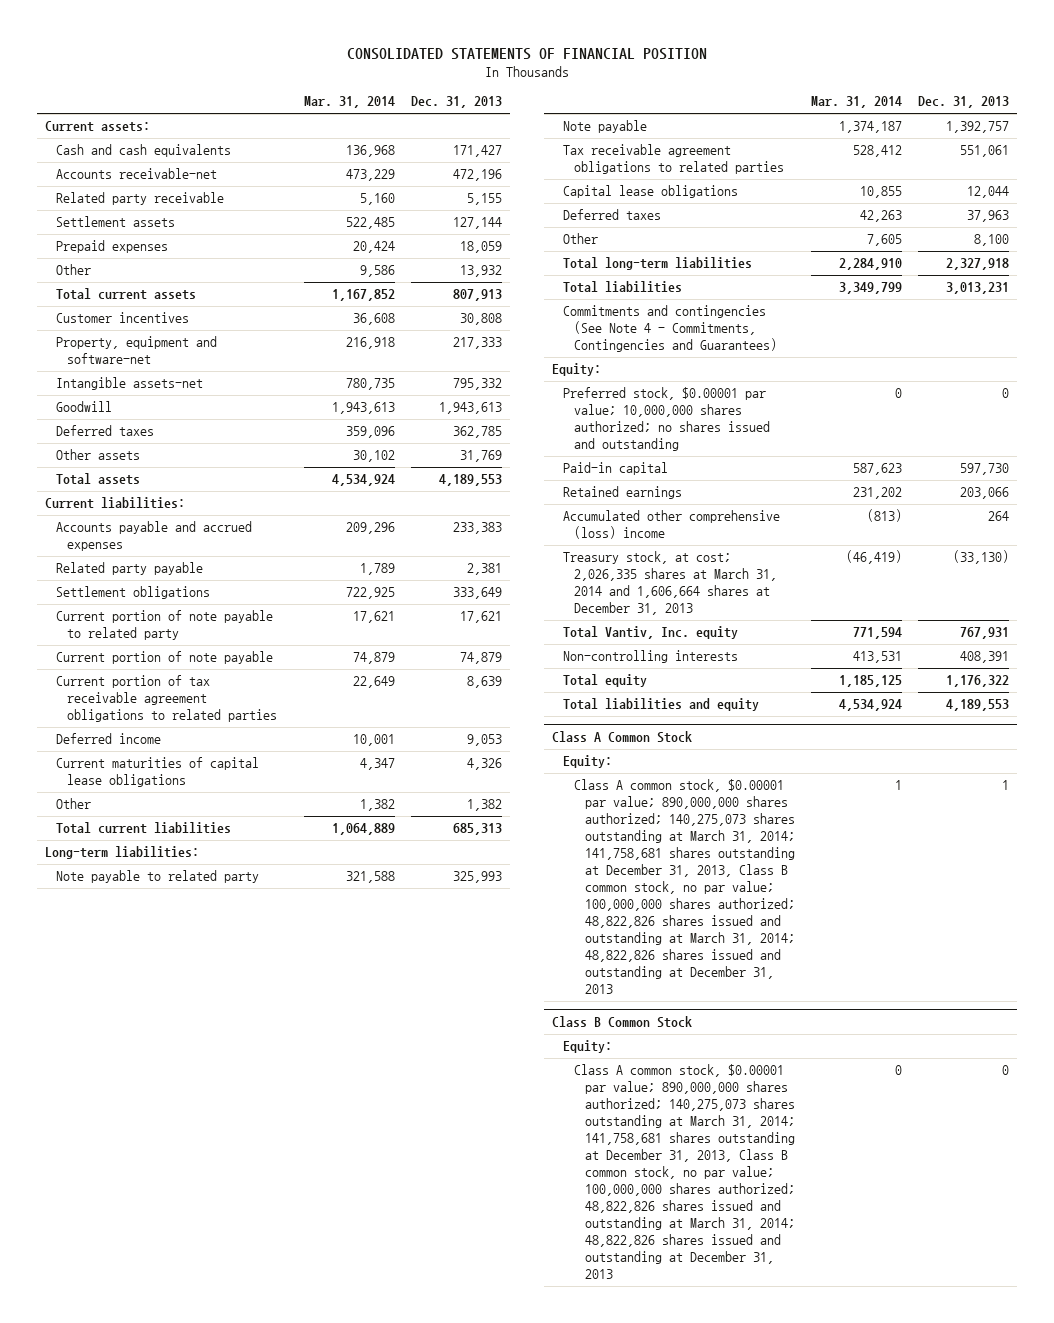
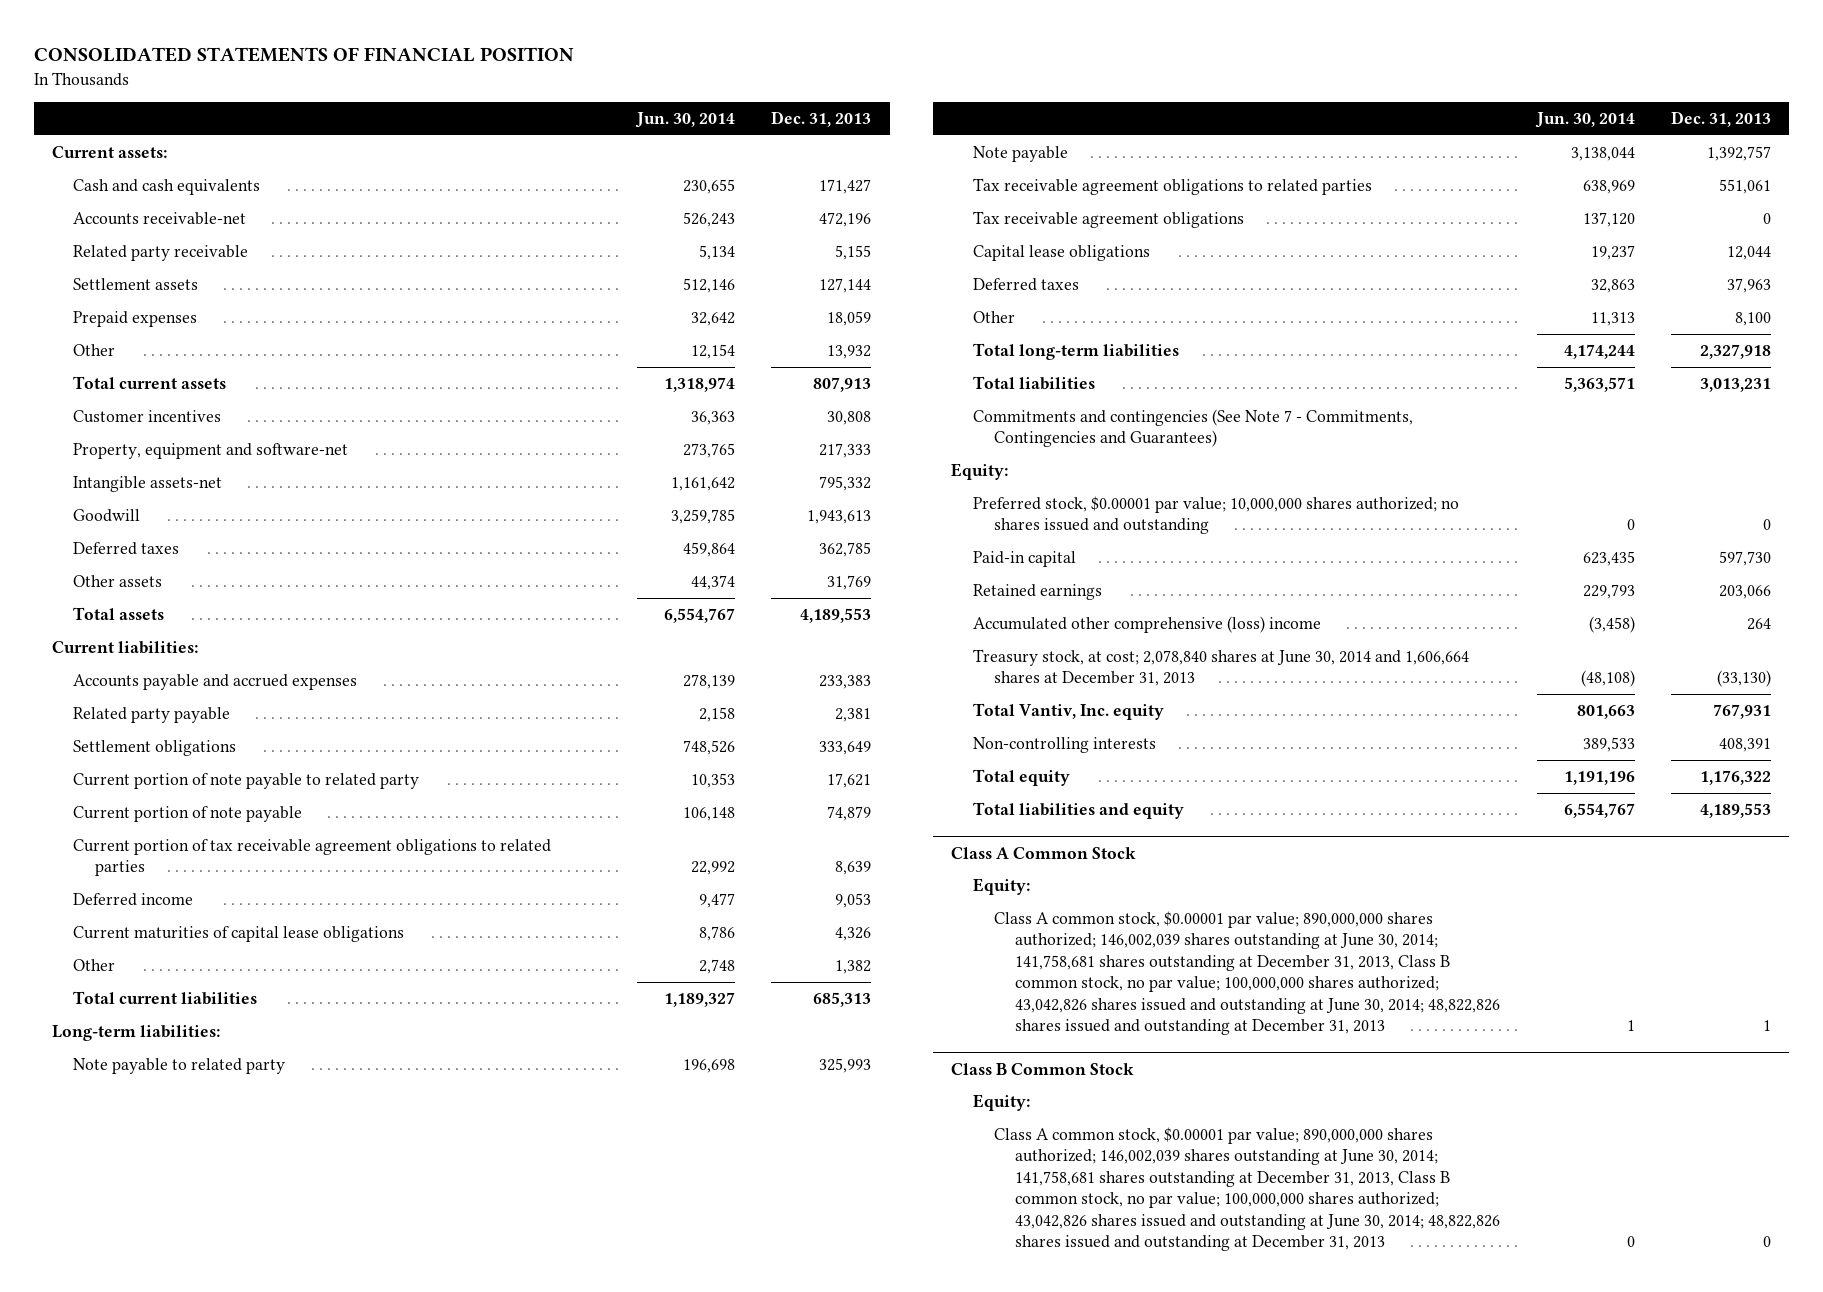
[304,96,396,109] Mar. 31, 2014 -> none
none -> [635,112,736,129] Jun. 30, 2014
none -> [972,210,1244,228] Tax receivable agreement obligations
[562,305,777,353] Commitments and contingencies (See Note 4 - Commitments, Contingencies and Guarantees) -> [972,408,1413,448] Commitments and contingencies (See Note 7 - Commitments, Contingencies and Guarantees)
[562,551,777,616] Treasury stock, at cost; 2,026,335 shares at March 31, 2014 and 1,606,664 shares at December 31, 2013 -> [972,648,1469,687] Treasury stock, at cost; 2,078,840 shares at June 30, 2014 and 1,606,664 shares at December 31, 2013
[573,779,795,995] Class A common stock, $0.00001 par value; 890,000,000 shares authorized; 140,275,073 shares outstanding at March 31, 2014; 141,758,681 shares outstanding at December 31, 2013, Class B common stock, no par value; 100,000,000 shares authorized; 48,822,826 shares issued and outstanding at March 31, 2014; 48,822,826 shares issued and outstanding at December 31, 2013 -> [993,910,1501,1036] Class A common stock, $0.00001 par value; 890,000,000 shares authorized; 146,002,039 shares outstanding at June 30, 2014; 141,758,681 shares outstanding at December 31, 2013, Class B common stock, no par value; 100,000,000 shares authorized; 43,042,826 shares issued and outstanding at June 30, 2014; 48,822,826 shares issued and outstanding at December 31, 2013
[573,1064,795,1280] Class A common stock, $0.00001 par value; 890,000,000 shares authorized; 140,275,073 shares outstanding at March 31, 2014; 141,758,681 shares outstanding at December 31, 2013, Class B common stock, no par value; 100,000,000 shares authorized; 48,822,826 shares issued and outstanding at March 31, 2014; 48,822,826 shares issued and outstanding at December 31, 2013 -> [993,1126,1501,1252] Class A common stock, $0.00001 par value; 890,000,000 shares authorized; 146,002,039 shares outstanding at June 30, 2014; 141,758,681 shares outstanding at December 31, 2013, Class B common stock, no par value; 100,000,000 shares authorized; 43,042,826 shares issued and outstanding at June 30, 2014; 48,822,826 shares issued and outstanding at December 31, 2013

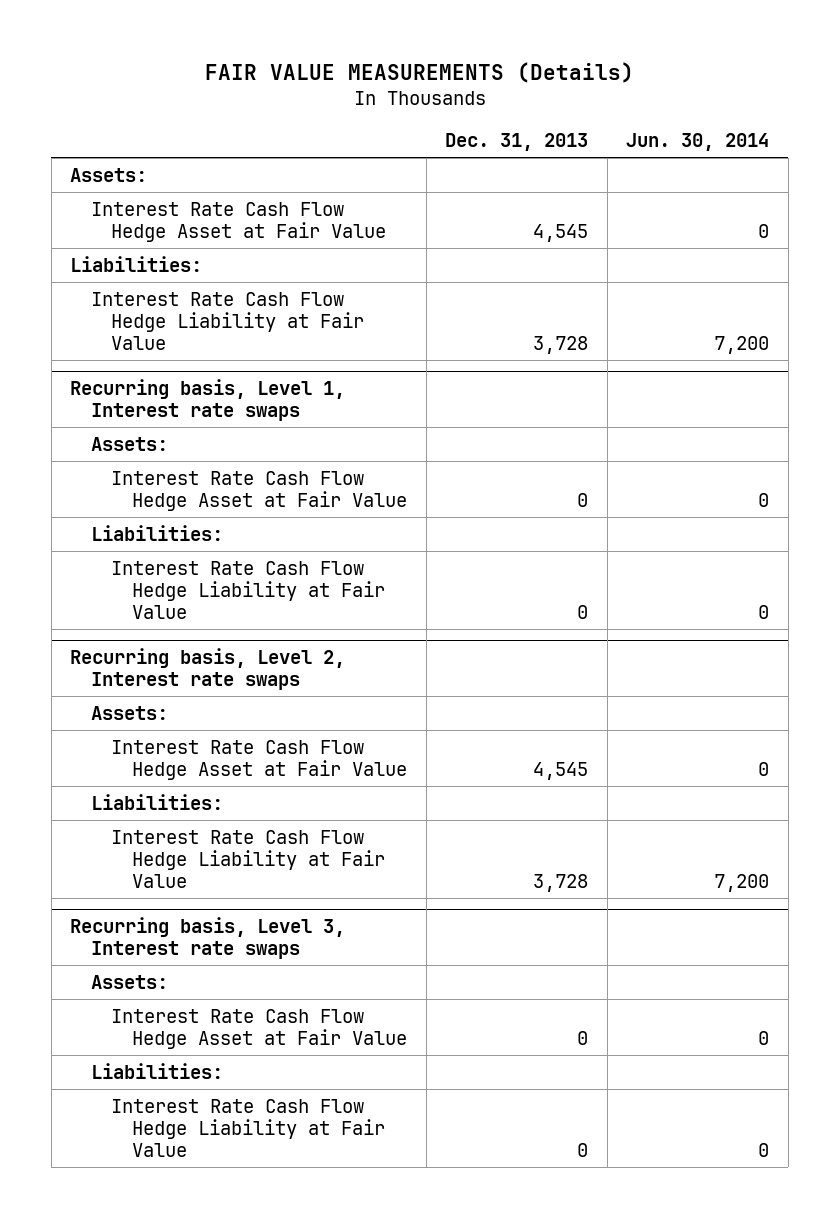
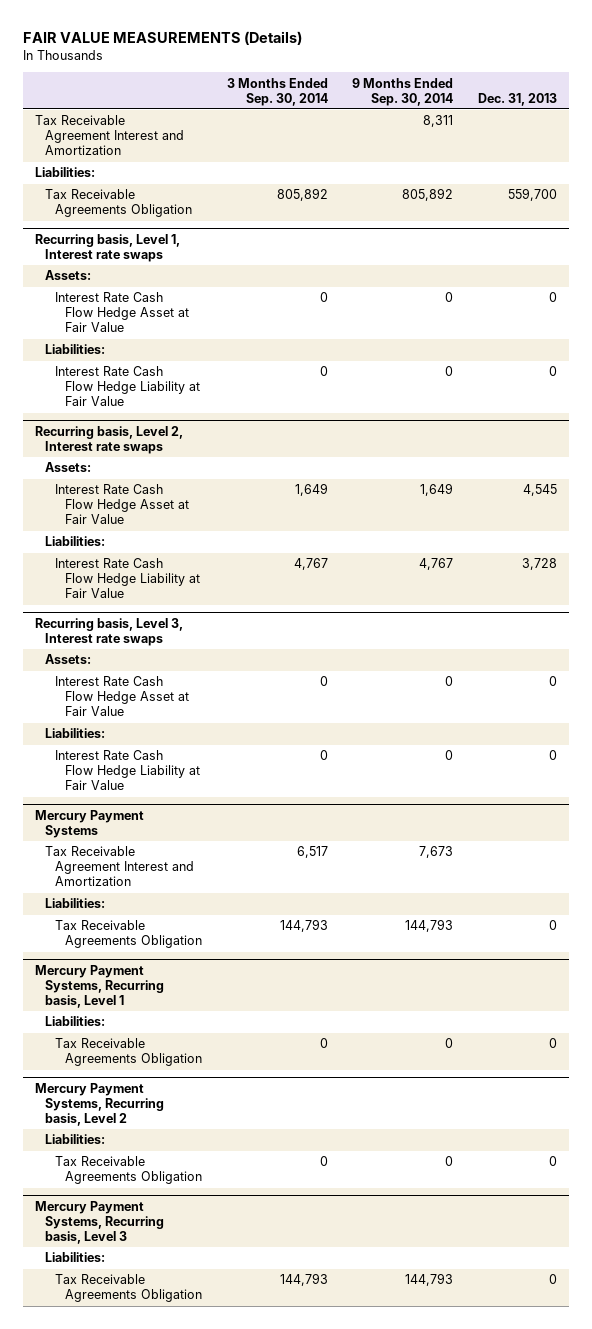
[626,132,770,151] Jun. 30, 2014 -> none
none -> [226,77,328,106] 3 Months Ended Sep. 30, 2014
none -> [352,77,454,106] 9 Months Ended Sep. 30, 2014
[70,167,148,182] Assets: -> none
[90,201,387,242] Interest Rate Cash Flow Hedge Asset at Fair Value -> none
none -> [35,115,185,156] Tax Receivable Agreement Interest and Amortization
[90,291,365,350] Interest Rate Cash Flow Hedge Liability at Fair Value -> none
none -> [45,189,193,218] Tax Receivable Agreements Obligation
none -> [35,809,145,838] Mercury Payment Systems
none -> [45,846,195,887] Tax Receivable Agreement Interest and Amortization
none -> [45,898,106,909] Liabilities:
none -> [55,920,203,949] Tax Receivable Agreements Obligation
none -> [35,964,165,1008] Mercury Payment Systems, Recurring basis, Level 1
none -> [45,1016,106,1027] Liabilities:
none -> [55,1038,203,1067] Tax Receivable Agreements Obligation
none -> [35,1082,165,1126] Mercury Payment Systems, Recurring basis, Level 2
none -> [45,1134,106,1145] Liabilities:
none -> [55,1156,203,1185] Tax Receivable Agreements Obligation
none -> [35,1200,165,1244] Mercury Payment Systems, Recurring basis, Level 3
none -> [45,1252,106,1263] Liabilities:
none -> [55,1274,203,1303] Tax Receivable Agreements Obligation

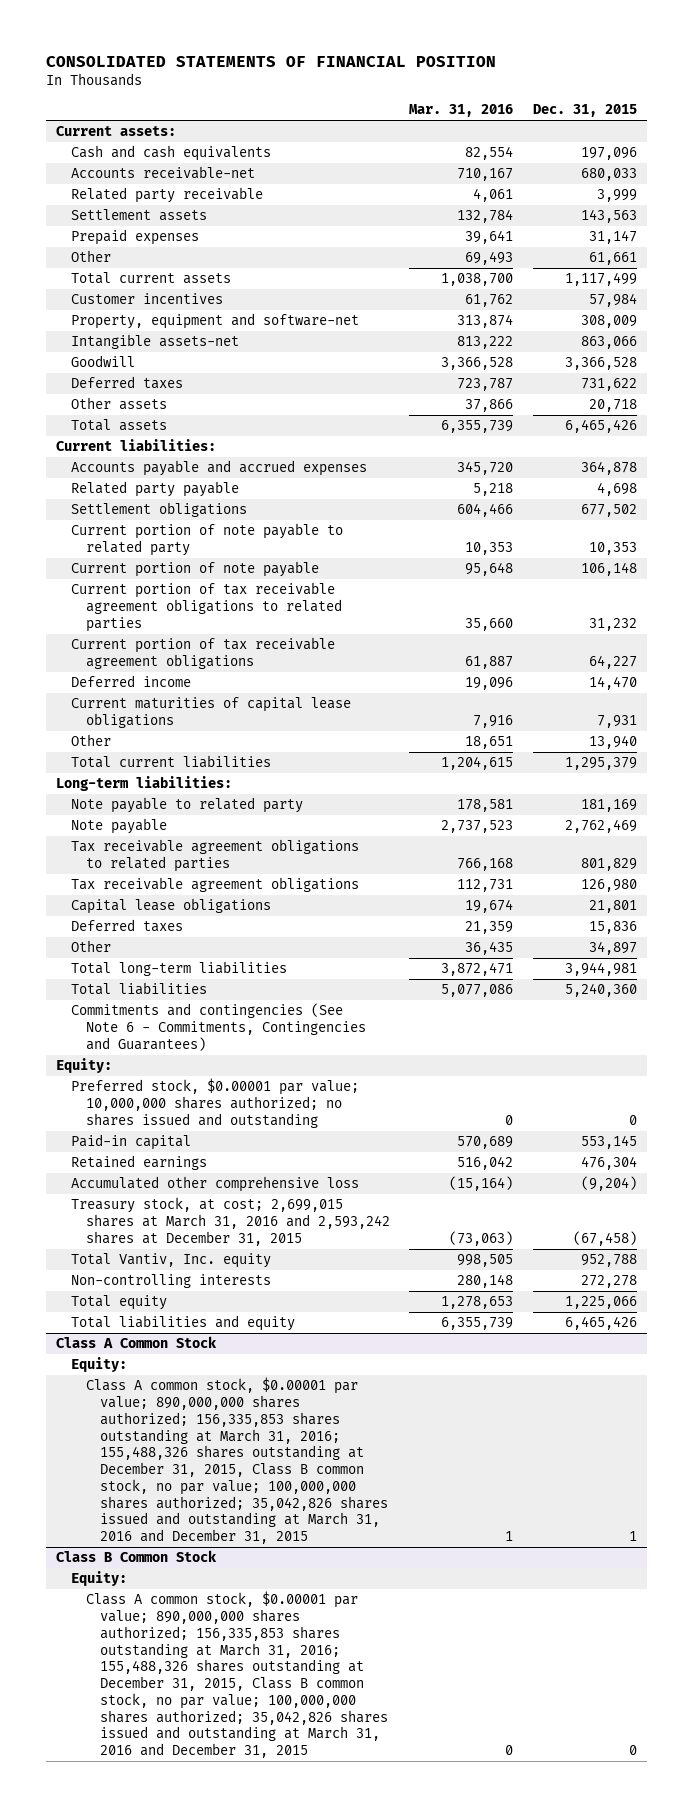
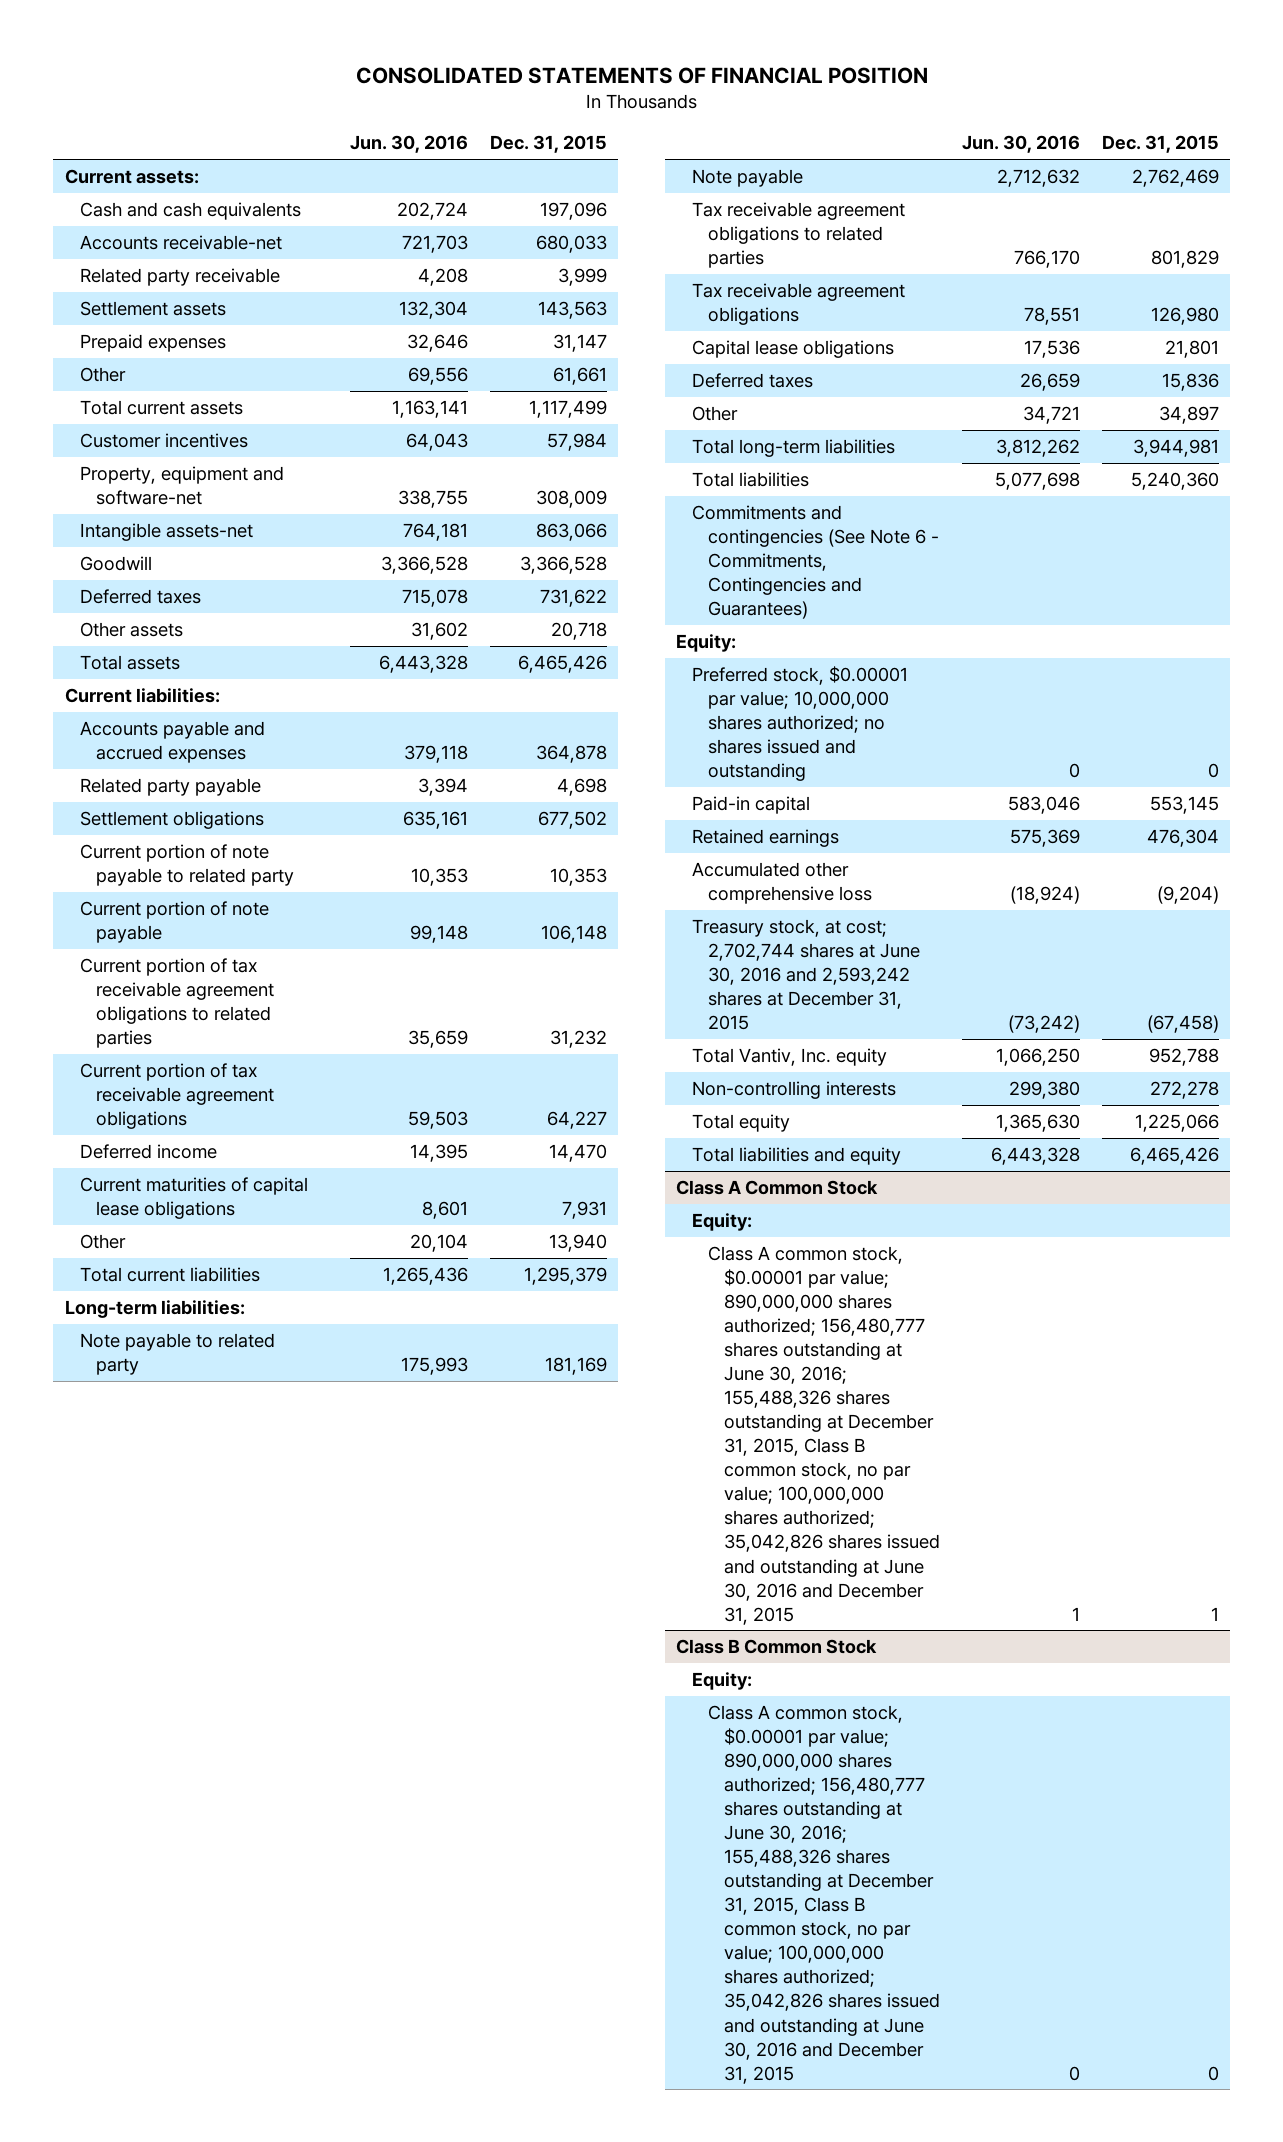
[409,104,514,118] Mar. 31, 2016 -> none
none -> [350,135,469,154] Jun. 30, 2016
[70,1197,390,1246] Treasury stock, at cost; 2,699,015 shares at March 31, 2016 and 2,593,242 shares at December 31, 2015 -> [692,918,920,1031] Treasury stock, at cost; 2,702,744 shares at June 30, 2016 and 2,593,242 shares at December 31, 2015
[85,1377,389,1545] Class A common stock, $0.00001 par value; 890,000,000 shares authorized; 156,335,853 shares outstanding at March 31, 2016; 155,488,326 shares outstanding at December 31, 2015, Class B common stock, no par value; 100,000,000 shares authorized; 35,042,826 shares issued and outstanding at March 31, 2016 and December 31, 2015 -> [707,1245,940,1625] Class A common stock, $0.00001 par value; 890,000,000 shares authorized; 156,480,777 shares outstanding at June 30, 2016; 155,488,326 shares outstanding at December 31, 2015, Class B common stock, no par value; 100,000,000 shares authorized; 35,042,826 shares issued and outstanding at June 30, 2016 and December 31, 2015
[85,1591,389,1759] Class A common stock, $0.00001 par value; 890,000,000 shares authorized; 156,335,853 shares outstanding at March 31, 2016; 155,488,326 shares outstanding at December 31, 2015, Class B common stock, no par value; 100,000,000 shares authorized; 35,042,826 shares issued and outstanding at March 31, 2016 and December 31, 2015 -> [707,1704,940,2084] Class A common stock, $0.00001 par value; 890,000,000 shares authorized; 156,480,777 shares outstanding at June 30, 2016; 155,488,326 shares outstanding at December 31, 2015, Class B common stock, no par value; 100,000,000 shares authorized; 35,042,826 shares issued and outstanding at June 30, 2016 and December 31, 2015

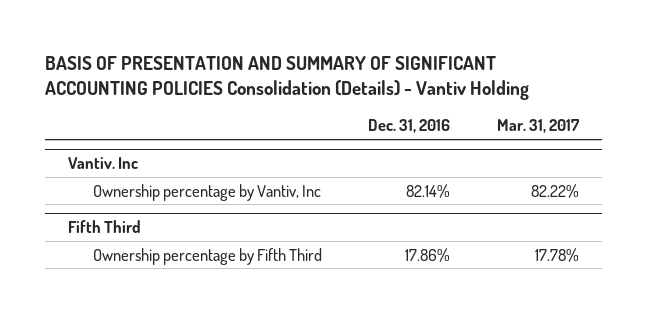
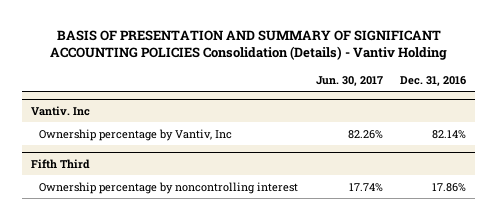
[496,119,580,134] Mar. 31, 2017 -> none
none -> [315,75,383,86] Jun. 30, 2017
[92,247,322,265] Ownership percentage by Fifth Third -> [39,181,299,194] Ownership percentage by noncontrolling interest

